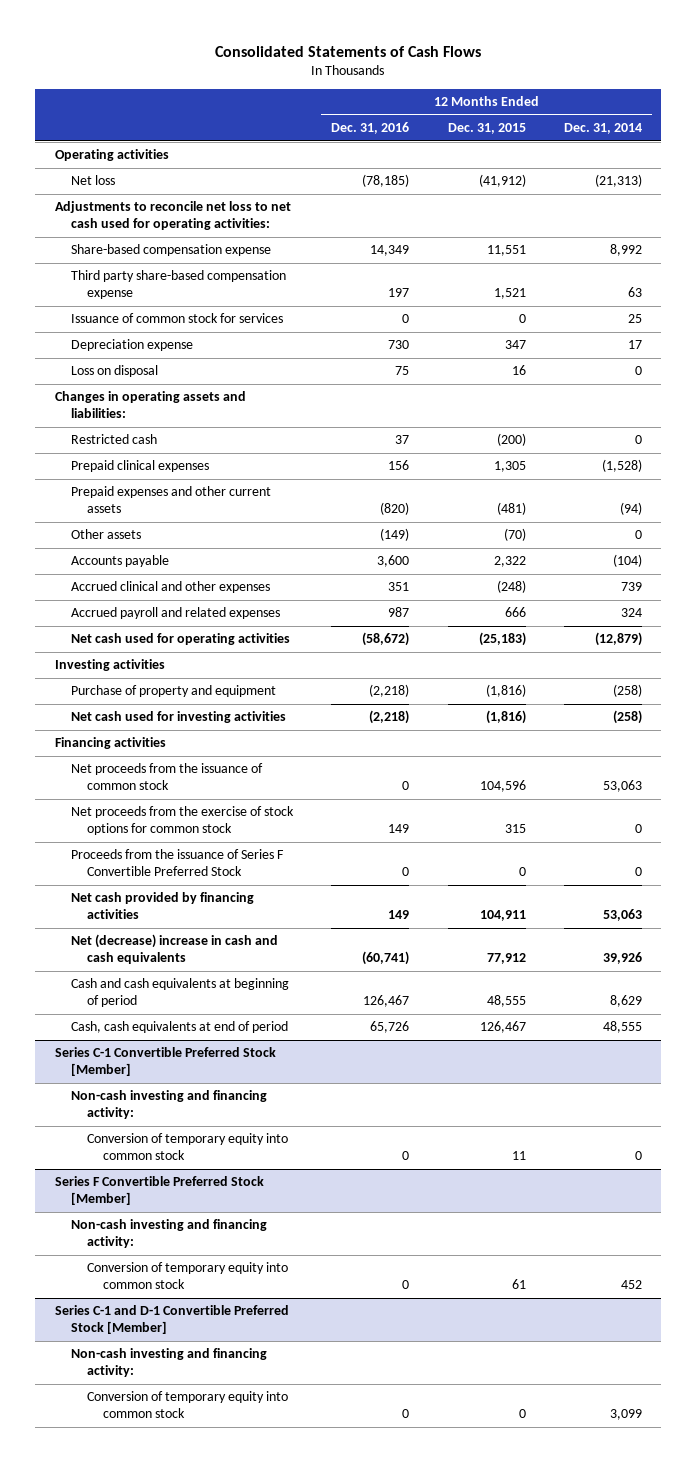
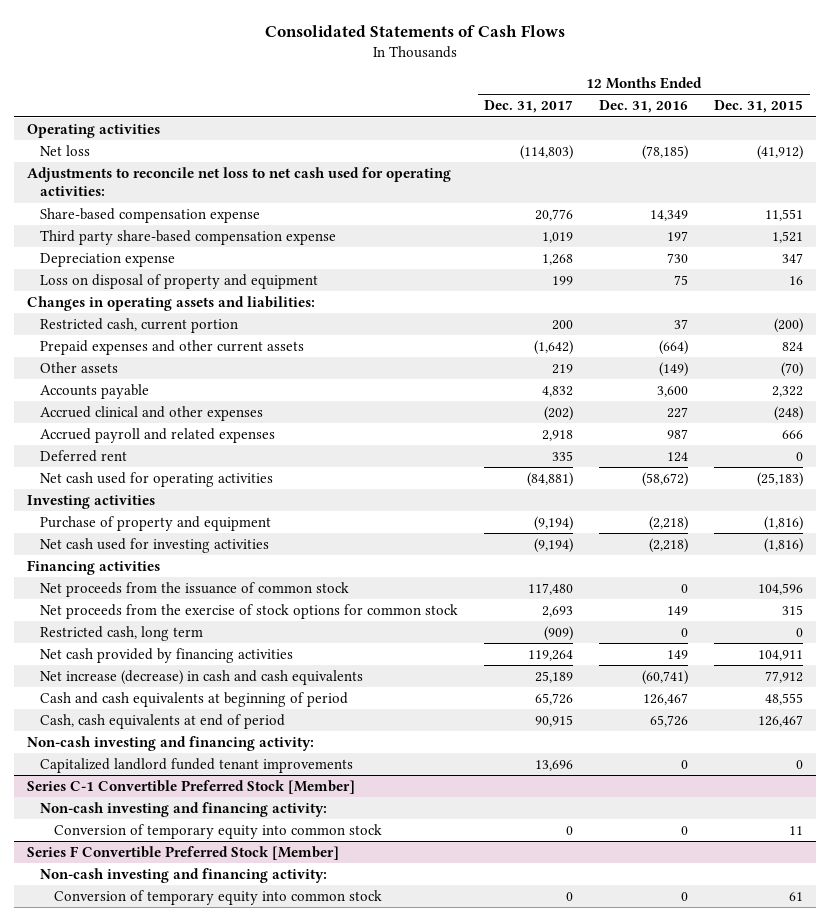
[564,123,643,135] Dec. 31, 2014 -> none
none -> [484,100,574,114] Dec. 31, 2017
[70,313,283,324] Issuance of common stock for services -> none
[70,365,158,378] Loss on disposal -> [40,274,319,290] Loss on disposal of property and equipment
[70,460,209,473] Prepaid clinical expenses -> none
[70,434,157,445] Restricted cash -> [40,318,239,334] Restricted cash, current portion
[380,502,410,516] (820) -> [659,340,689,356] (664)
[496,502,526,516] (481) -> [782,342,804,353] 824
[388,582,410,592] 351 -> [667,407,689,419] 227
none -> [40,450,128,463] Deferred rent
[70,849,284,877] Proceeds from the issuance of Series F Convertible Preferred Stock -> none
none -> [40,626,204,642] Restricted cash, long term
[70,934,278,965] Net (decrease) increase in cash and cash equivalents -> [40,670,364,686] Net increase (decrease) in cash and cash equivalents
none -> [26,736,314,752] Non-cash investing and financing activity:
none -> [40,758,354,774] Capitalized landlord funded tenant improvements
[54,1305,289,1335] Series C-1 and D-1 Convertible Preferred Stock [Member] -> none
[70,1348,267,1378] Non-cash investing and financing activity: -> none
[86,1391,288,1419] Conversion of temporary equity into common stock -> none

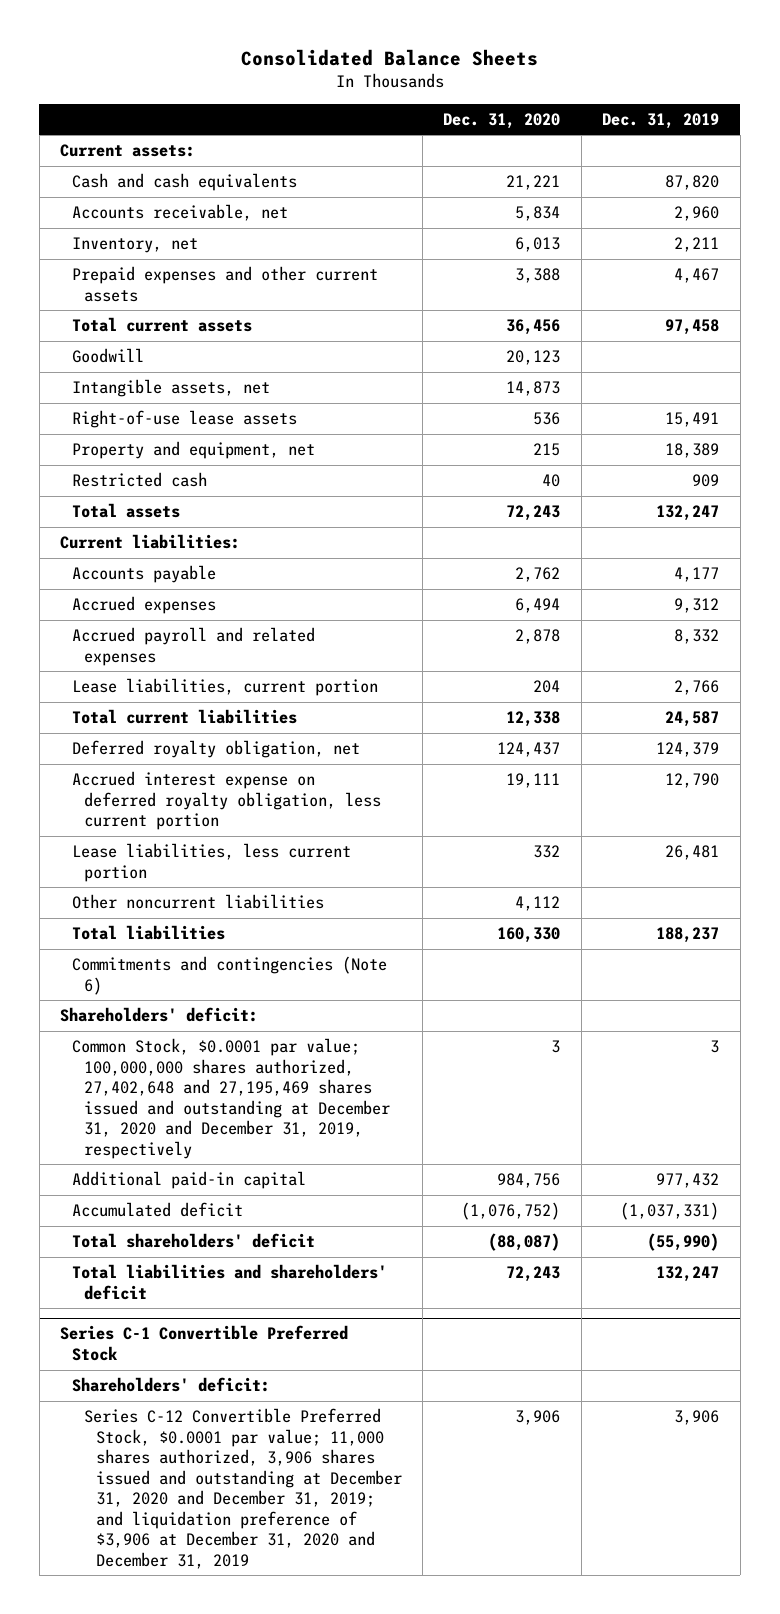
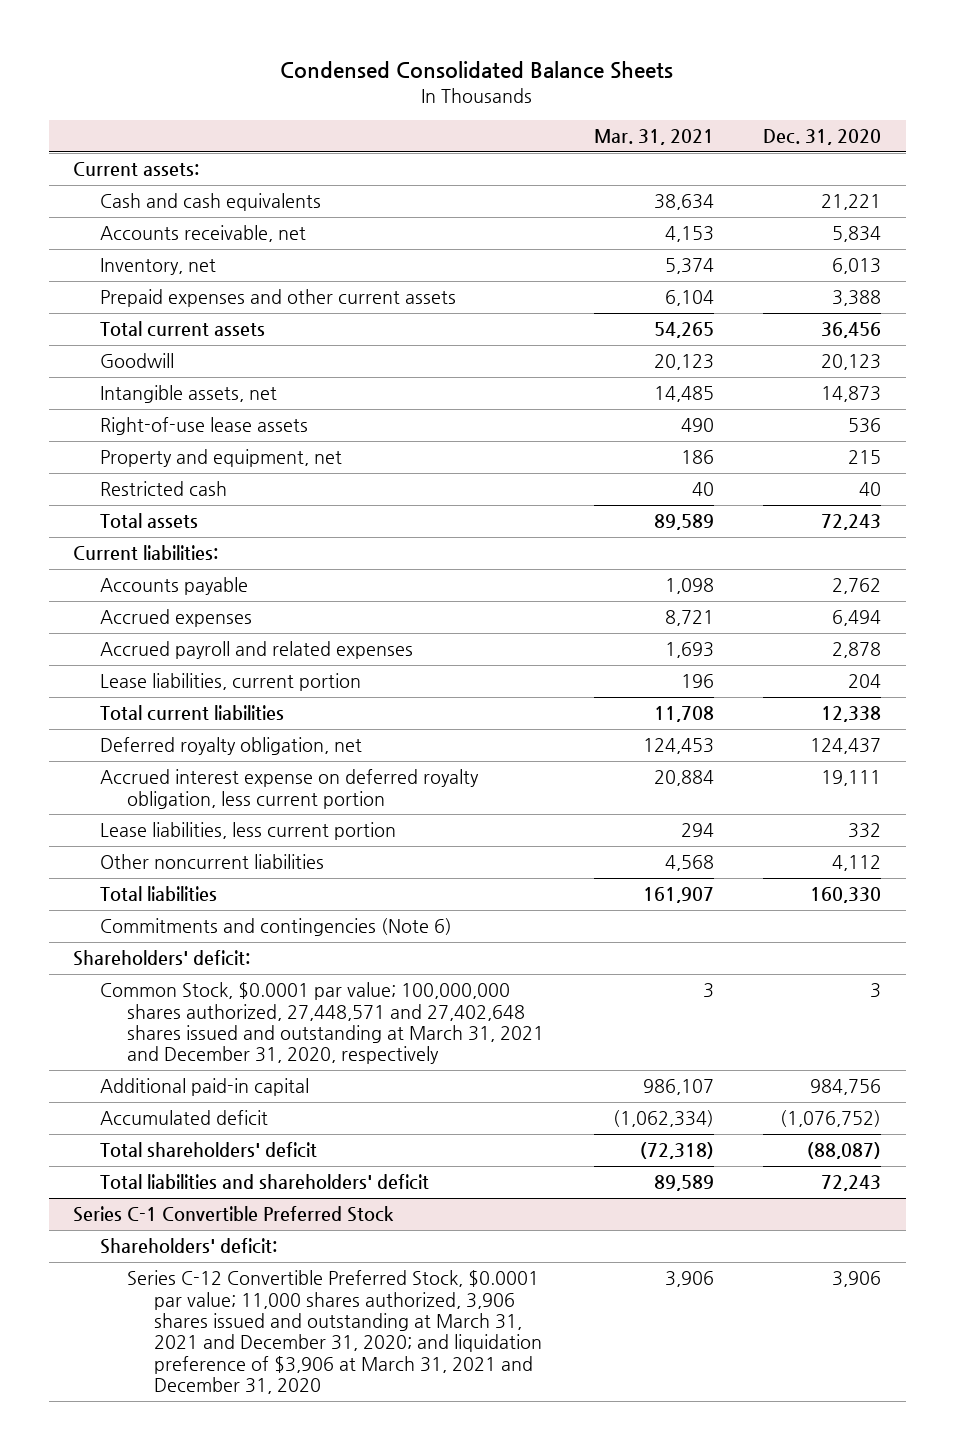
[240,48,538,66] Consolidated Balance Sheets -> [280,61,674,80] Condensed Consolidated Balance Sheets
[602,112,720,129] Dec. 31, 2019 -> none
none -> [593,129,714,146] Mar. 31, 2021
[72,1038,390,1159] Common Stock, $0.0001 par value; 100,000,000 shares authorized, 27,402,648 and 27,195,469 shares issued and outstanding at December 31, 2020 and December 31, 2019, respectively -> [100,982,545,1065] Common Stock, $0.0001 par value; 100,000,000 shares authorized, 27,448,571 and 27,402,648 shares issued and outstanding at March 31, 2021 and December 31, 2020, respectively
[83,1408,402,1569] Series C-12 Convertible Preferred Stock, $0.0001 par value; 11,000 shares authorized, 3,906 shares issued and outstanding at December 31, 2020 and December 31, 2019; and liquidation preference of $3,906 at December 31, 2020 and December 31, 2019 -> [127,1270,543,1395] Series C-12 Convertible Preferred Stock, $0.0001 par value; 11,000 shares authorized, 3,906 shares issued and outstanding at March 31, 2021 and December 31, 2020; and liquidation preference of $3,906 at March 31, 2021 and December 31, 2020

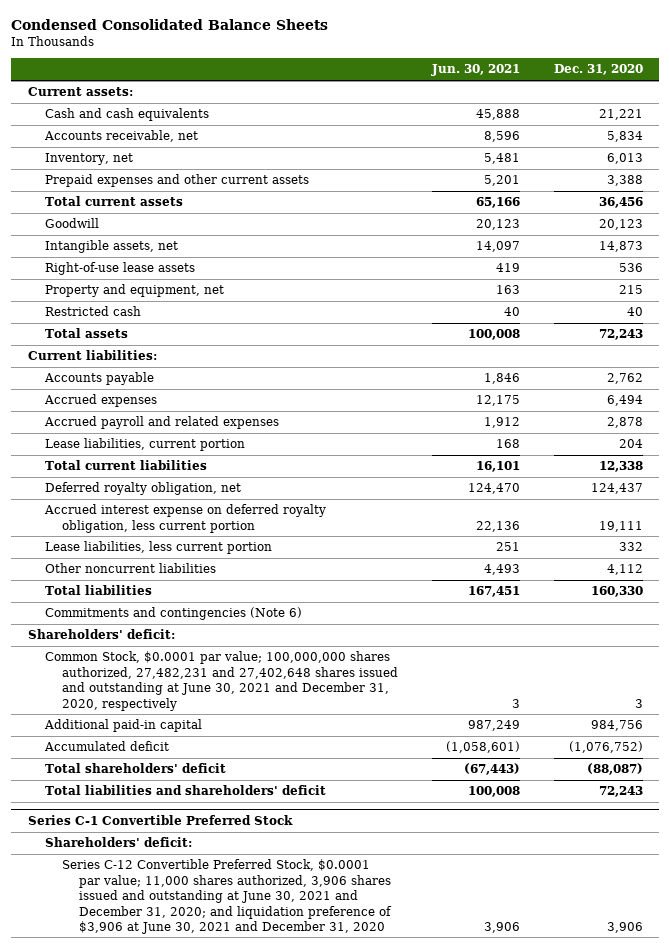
[593,129,714,146] Mar. 31, 2021 -> none
none -> [430,64,520,77] Jun. 30, 2021
[100,982,545,1065] Common Stock, $0.0001 par value; 100,000,000 shares authorized, 27,448,571 and 27,402,648 shares issued and outstanding at March 31, 2021 and December 31, 2020, respectively -> [44,651,398,711] Common Stock, $0.0001 par value; 100,000,000 shares authorized, 27,482,231 and 27,402,648 shares issued and outstanding at June 30, 2021 and December 31, 2020, respectively
[127,1270,543,1395] Series C-12 Convertible Preferred Stock, $0.0001 par value; 11,000 shares authorized, 3,906 shares issued and outstanding at March 31, 2021 and December 31, 2020; and liquidation preference of $3,906 at March 31, 2021 and December 31, 2020 -> [61,859,392,934] Series C-12 Convertible Preferred Stock, $0.0001 par value; 11,000 shares authorized, 3,906 shares issued and outstanding at June 30, 2021 and December 31, 2020; and liquidation preference of $3,906 at June 30, 2021 and December 31, 2020

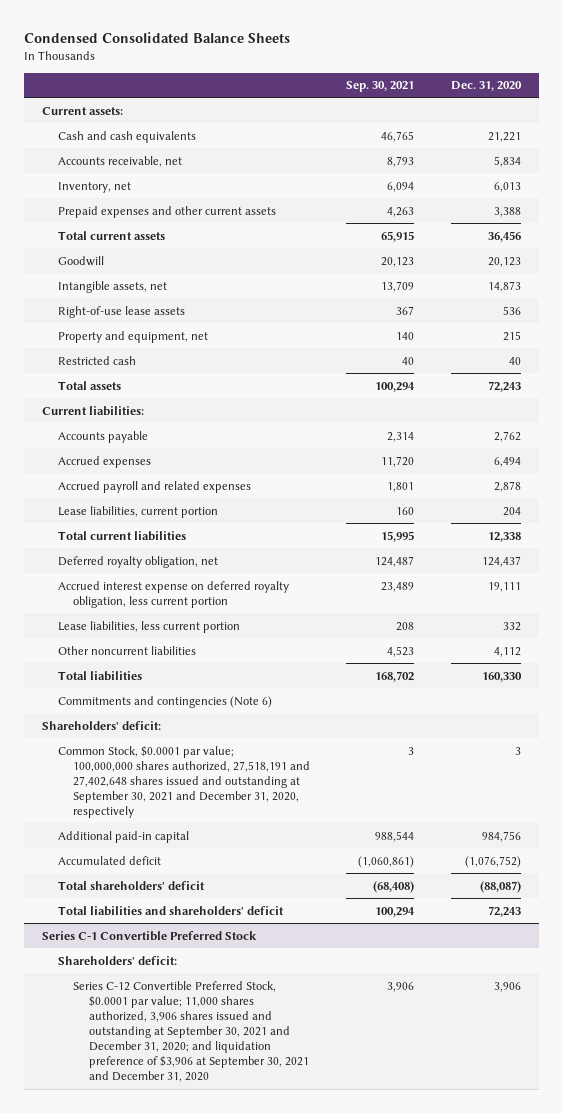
[430,64,520,77] Jun. 30, 2021 -> none
none -> [346,81,415,93] Sep. 30, 2021
[44,651,398,711] Common Stock, $0.0001 par value; 100,000,000 shares authorized, 27,482,231 and 27,402,648 shares issued and outstanding at June 30, 2021 and December 31, 2020, respectively -> [57,745,311,819] Common Stock, $0.0001 par value; 100,000,000 shares authorized, 27,518,191 and 27,402,648 shares issued and outstanding at September 30, 2021 and December 31, 2020, respectively
[61,859,392,934] Series C-12 Convertible Preferred Stock, $0.0001 par value; 11,000 shares authorized, 3,906 shares issued and outstanding at June 30, 2021 and December 31, 2020; and liquidation preference of $3,906 at June 30, 2021 and December 31, 2020 -> [73,980,310,1083] Series C-12 Convertible Preferred Stock, $0.0001 par value; 11,000 shares authorized, 3,906 shares issued and outstanding at September 30, 2021 and December 31, 2020; and liquidation preference of $3,906 at September 30, 2021 and December 31, 2020

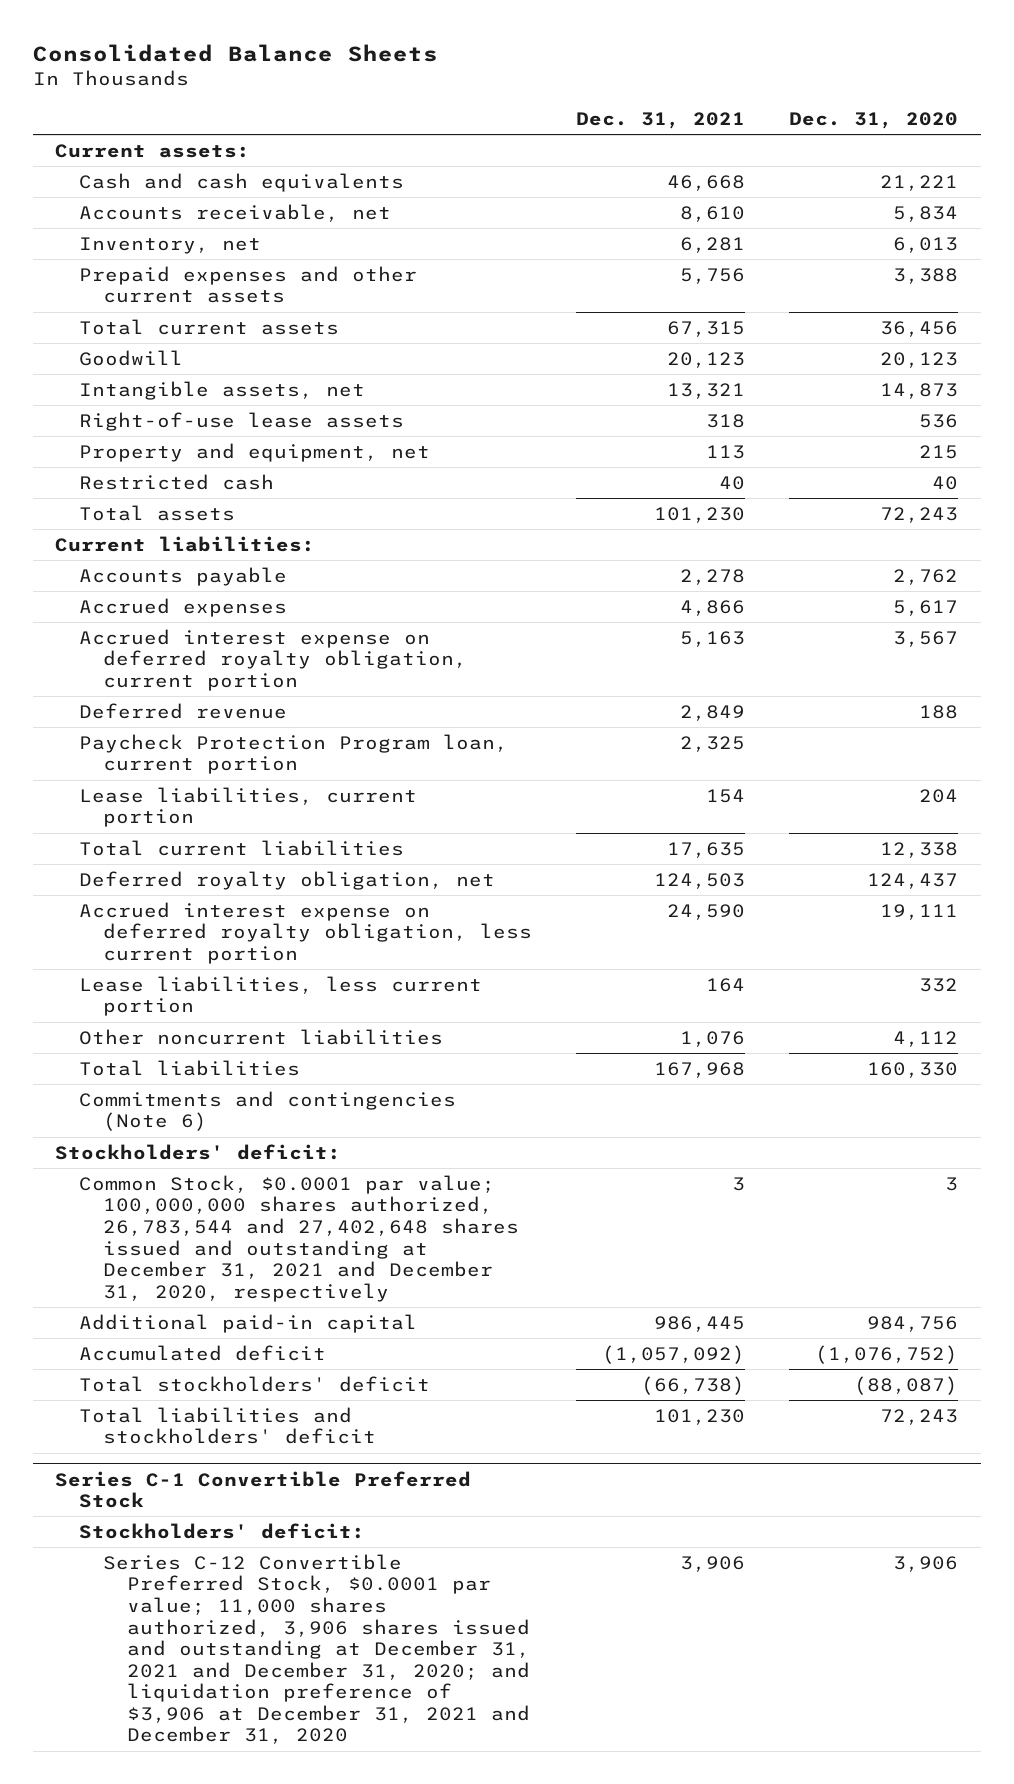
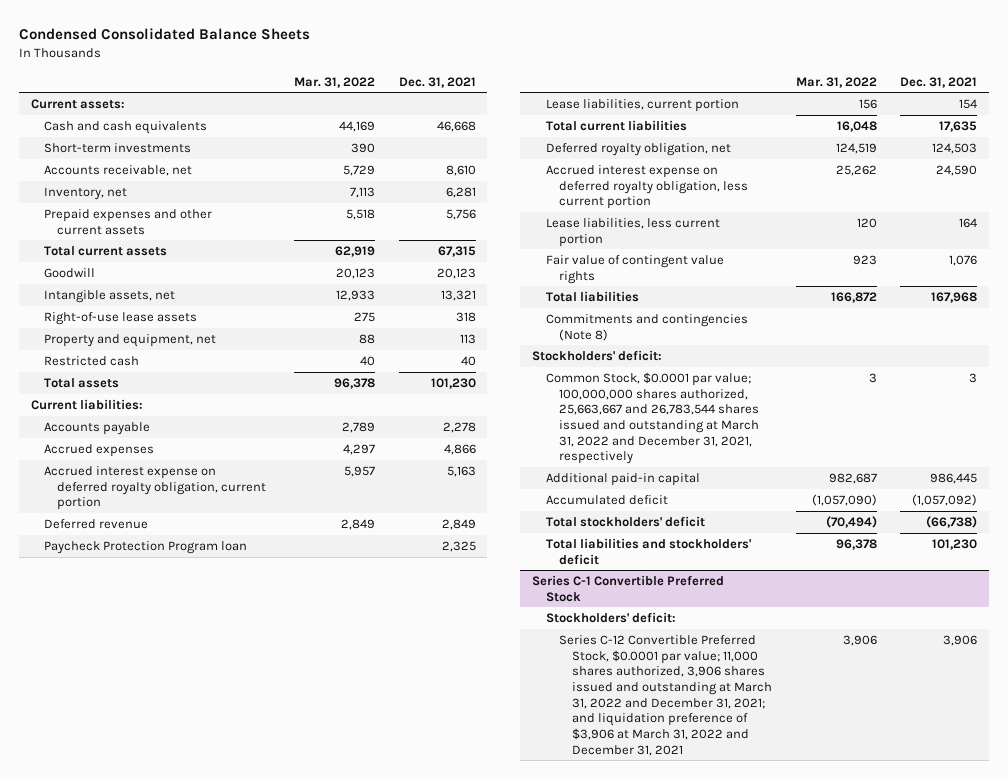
[33,44,439,63] Consolidated Balance Sheets -> [18,28,310,41] Condensed Consolidated Balance Sheets
[789,111,959,129] Dec. 31, 2020 -> none
none -> [294,76,376,88] Mar. 31, 2022
none -> [43,143,191,154] Short-term investments
[79,733,509,775] Paycheck Protection Program loan, current portion -> [43,541,247,555] Paycheck Protection Program loan
[79,1028,444,1045] Other noncurrent liabilities -> [545,255,724,284] Fair value of contingent value rights
[79,1090,457,1132] Commitments and contingencies (Note 6) -> [545,314,748,341] Commitments and contingencies (Note 8)
[79,1174,520,1302] Common Stock, $0.0001 par value; 100,000,000 shares authorized, 26,783,544 and 27,402,648 shares issued and outstanding at December 31, 2021 and December 31, 2020, respectively -> [545,372,759,465] Common Stock, $0.0001 par value; 100,000,000 shares authorized, 25,663,667 and 26,783,544 shares issued and outstanding at March 31, 2022 and December 31, 2021, respectively
[103,1553,531,1745] Series C-12 Convertible Preferred Stock, $0.0001 par value; 11,000 shares authorized, 3,906 shares issued and outstanding at December 31, 2021 and December 31, 2020; and liquidation preference of $3,906 at December 31, 2021 and December 31, 2020 -> [558,635,773,756] Series C-12 Convertible Preferred Stock, $0.0001 par value; 11,000 shares authorized, 3,906 shares issued and outstanding at March 31, 2022 and December 31, 2021; and liquidation preference of $3,906 at March 31, 2022 and December 31, 2021

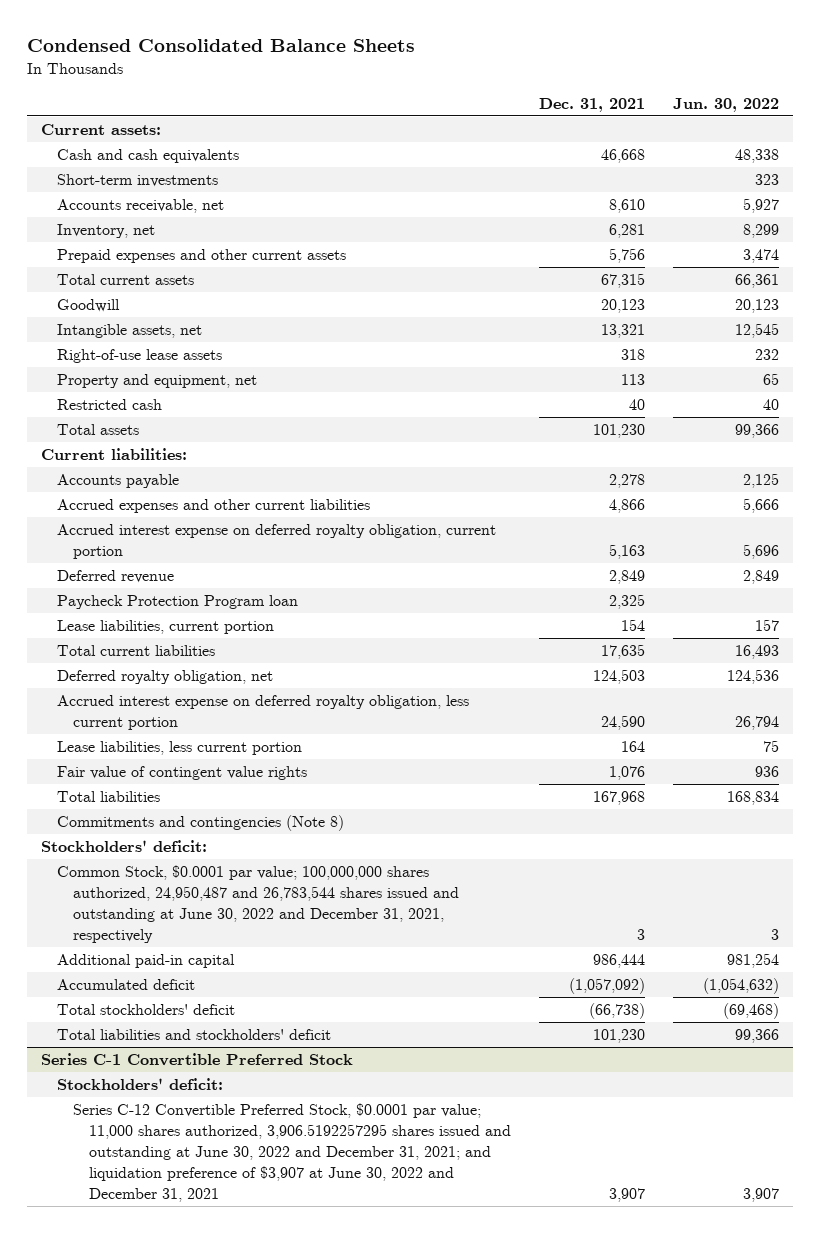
[294,76,376,88] Mar. 31, 2022 -> none
none -> [672,97,779,112] Jun. 30, 2022
[43,444,154,458] Accrued expenses -> [57,499,371,514] Accrued expenses and other current liabilities
[545,372,759,465] Common Stock, $0.0001 par value; 100,000,000 shares authorized, 25,663,667 and 26,783,544 shares issued and outstanding at March 31, 2022 and December 31, 2021, respectively -> [57,865,460,944] Common Stock, $0.0001 par value; 100,000,000 shares authorized, 24,950,487 and 26,783,544 shares issued and outstanding at June 30, 2022 and December 31, 2021, respectively
[930,473,978,485] 986,445 -> [593,954,646,969] 986,444
[558,635,773,756] Series C-12 Convertible Preferred Stock, $0.0001 par value; 11,000 shares authorized, 3,906 shares issued and outstanding at March 31, 2022 and December 31, 2021; and liquidation preference of $3,906 at March 31, 2022 and December 31, 2021 -> [73,1103,512,1202] Series C-12 Convertible Preferred Stock, $0.0001 par value; 11,000 shares authorized, 3,906.5192257295 shares issued and outstanding at June 30, 2022 and December 31, 2021; and liquidation preference of $3,907 at June 30, 2022 and December 31, 2021
[943,635,978,647] 3,906 -> [609,1187,646,1202] 3,907

